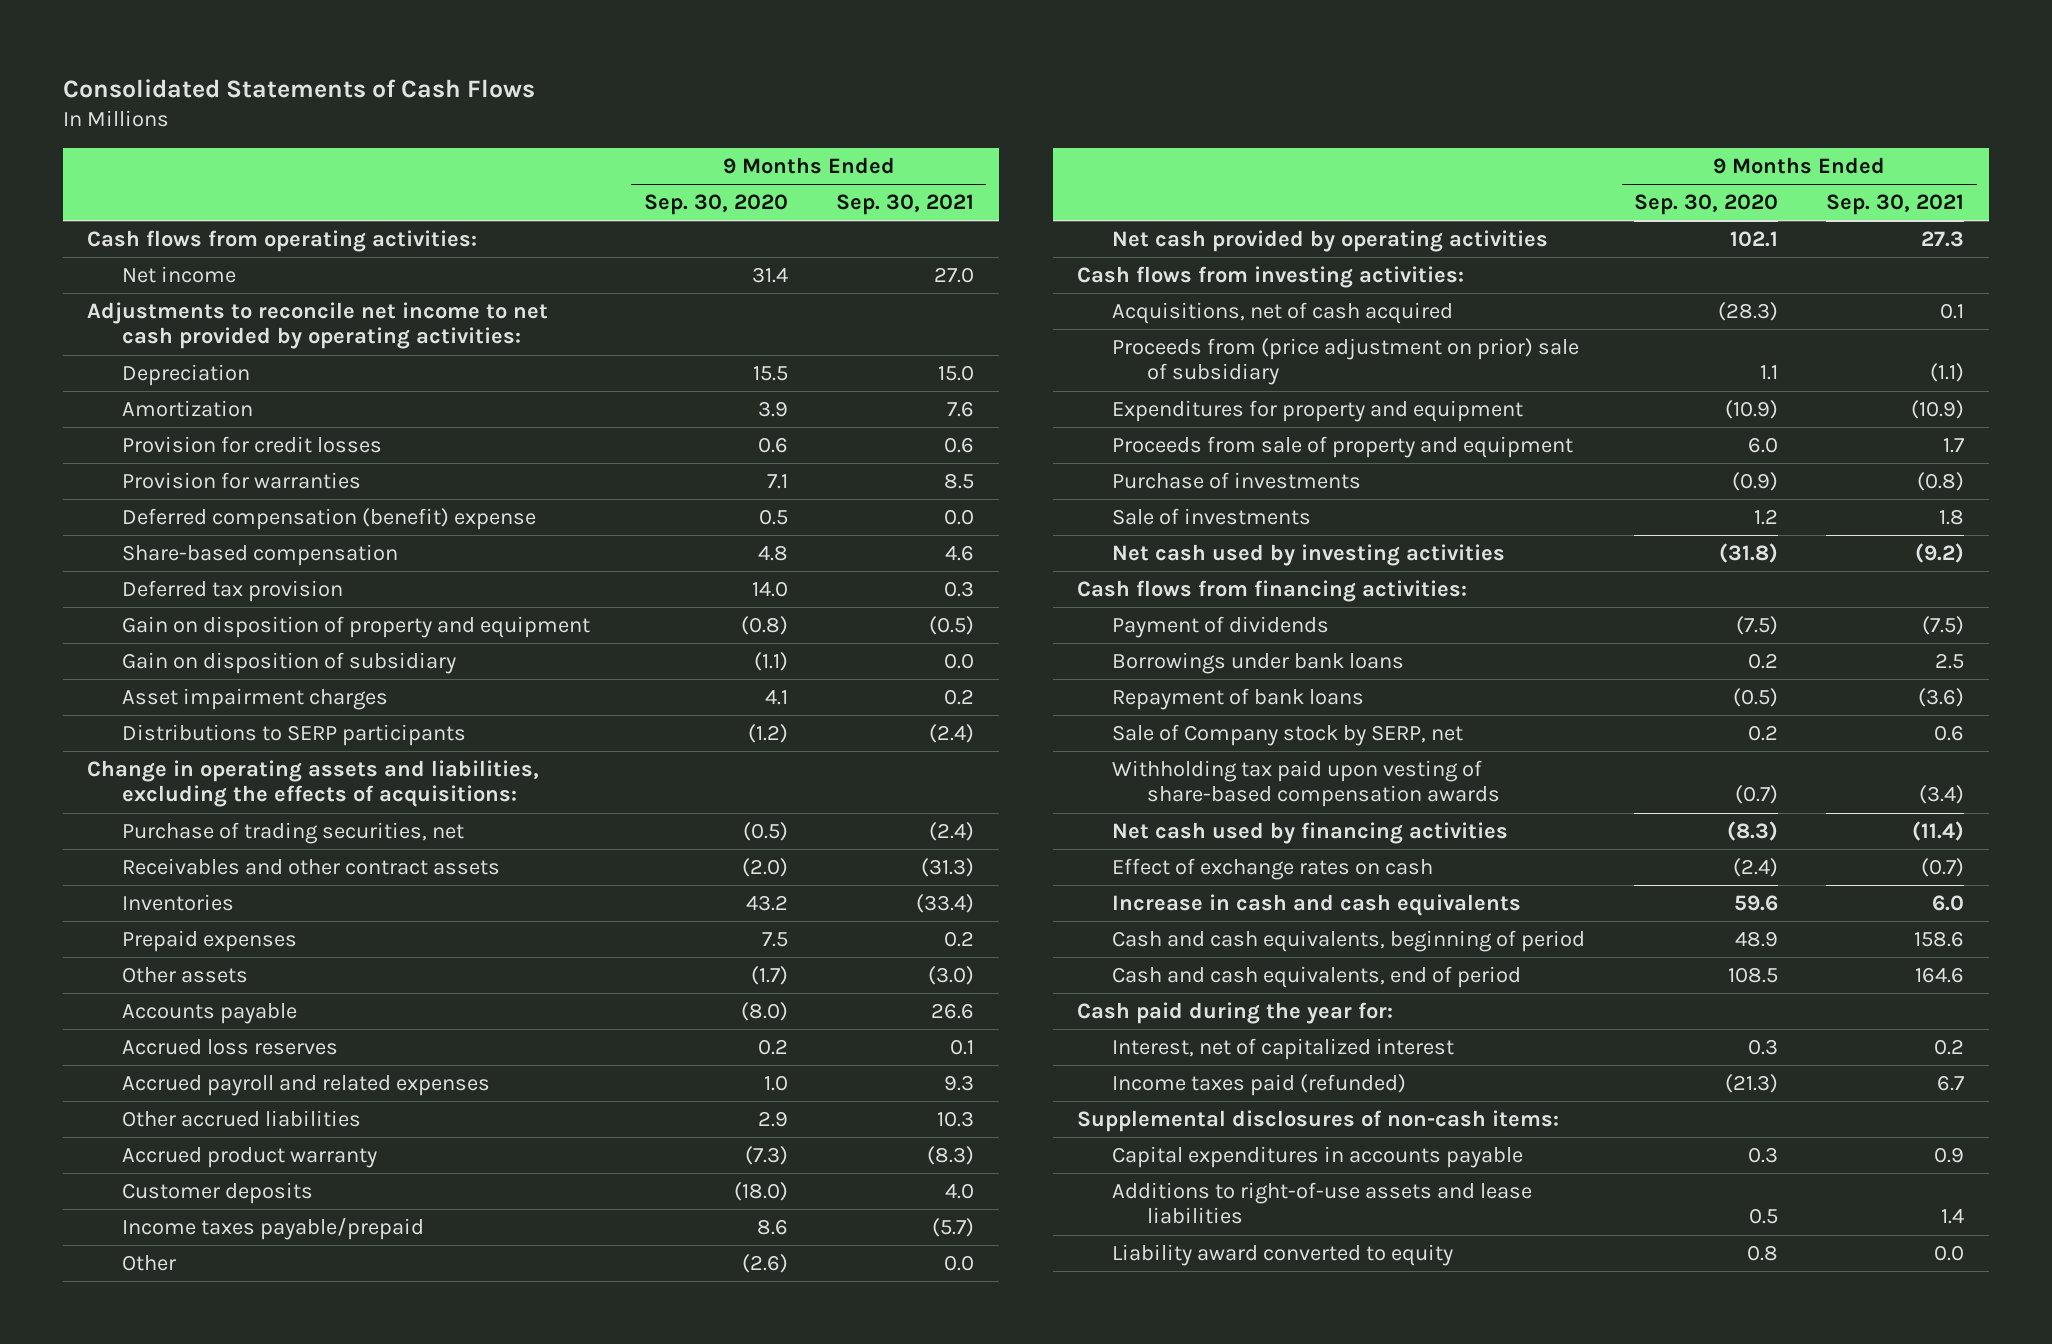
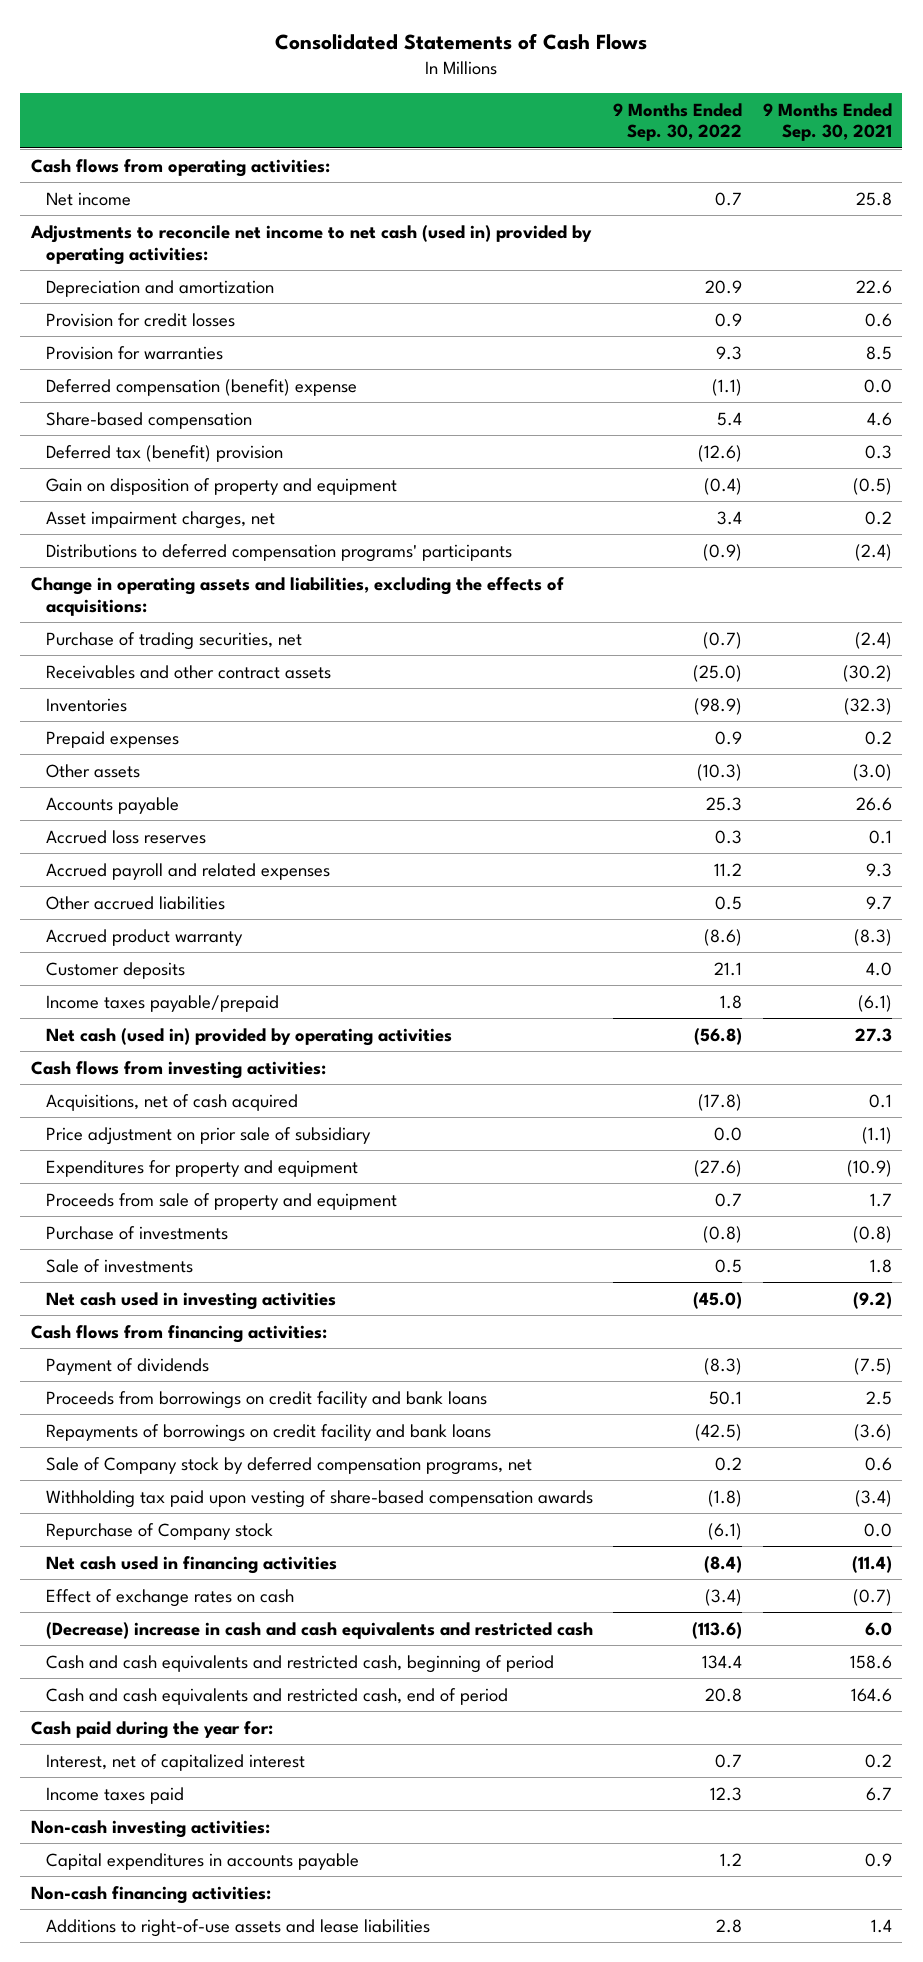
[643,194,788,216] Sep. 30, 2020 -> none
none -> [613,102,743,142] 9 Months Ended Sep. 30, 2022
[121,364,250,387] Depreciation -> none
[121,400,253,418] Amortization -> none
[934,267,975,284] 27.0 -> [856,191,893,206] 25.8
[87,302,549,350] Adjustments to reconcile net income to net cash provided by operating activities: -> [29,224,592,265] Adjustments to reconcile net income to net cash (used in) provided by operating activities:
none -> [45,279,274,297] Depreciation and amortization
[121,580,343,603] Deferred tax provision -> [45,444,283,462] Deferred tax (benefit) provision
[121,652,456,675] Gain on disposition of subsidiary -> none
[121,688,388,711] Asset impairment charges -> [45,510,275,529] Asset impairment charges, net
[121,724,466,747] Distributions to SERP participants -> [45,543,512,562] Distributions to deferred compensation programs' participants
[921,858,975,878] (31.3) -> [843,664,893,682] (30.2)
[916,894,975,914] (33.4) -> [844,697,893,715] (32.3)
[937,1111,975,1128] 10.3 -> [866,895,893,910] 9.7
[121,1255,176,1272] Other -> none
[932,1218,975,1238] (5.7) -> [858,994,893,1012] (6.1)
[1112,230,1549,253] Net cash provided by operating activities -> [45,1027,452,1046] Net cash (used in) provided by operating activities
[1112,338,1580,386] Proceeds from (price adjustment on prior) sale of subsidiary -> [45,1126,371,1145] Price adjustment on prior sale of subsidiary
[1112,544,1506,567] Net cash used by investing activities -> [45,1291,336,1310] Net cash used in investing activities
[1112,652,1405,675] Borrowings under bank loans -> none
none -> [45,1390,487,1409] Proceeds from borrowings on credit facility and bank loans
[1112,688,1365,711] Repayment of bank loans -> [45,1423,491,1442] Repayments of borrowings on credit facility and bank loans
[1112,724,1464,747] Sale of Company stock by SERP, net -> [45,1456,532,1475] Sale of Company stock by deferred compensation programs, net
none -> [45,1522,273,1540] Repurchase of Company stock
[1112,822,1509,845] Net cash used by financing activities -> [45,1555,337,1574] Net cash used in financing activities
[1112,894,1522,917] Increase in cash and cash equivalents -> [45,1621,593,1639] (Decrease) increase in cash and cash equivalents and restricted cash
[1112,930,1586,953] Cash and cash equivalents, beginning of period -> [45,1654,554,1673] Cash and cash equivalents and restricted cash, beginning of period
[1112,966,1522,989] Cash and cash equivalents, end of period -> [45,1687,508,1705] Cash and cash equivalents and restricted cash, end of period
[1077,1110,1560,1133] Supplemental disclosures of non-cash items: -> none
[1112,1074,1407,1097] Income taxes paid (refunded) -> [45,1786,184,1804] Income taxes paid
none -> [30,1819,270,1838] Non-cash investing activities:
none -> [30,1885,271,1904] Non-cash financing activities:
[1112,1244,1454,1267] Liability award converted to equity -> none

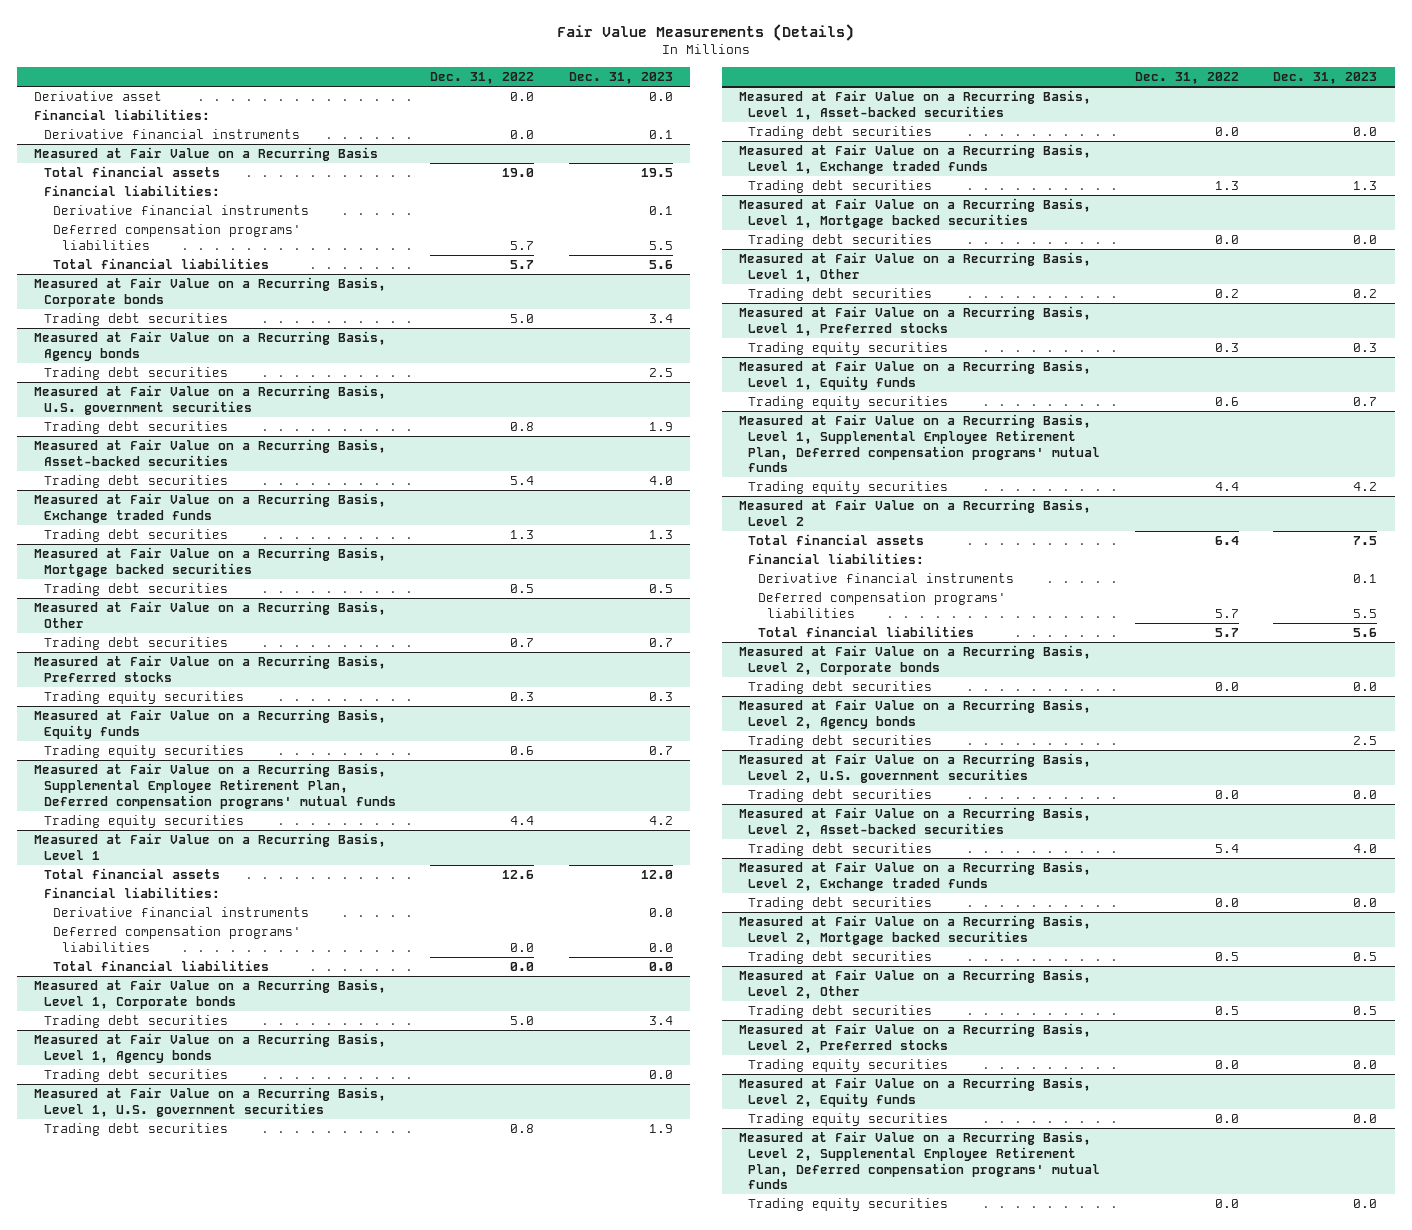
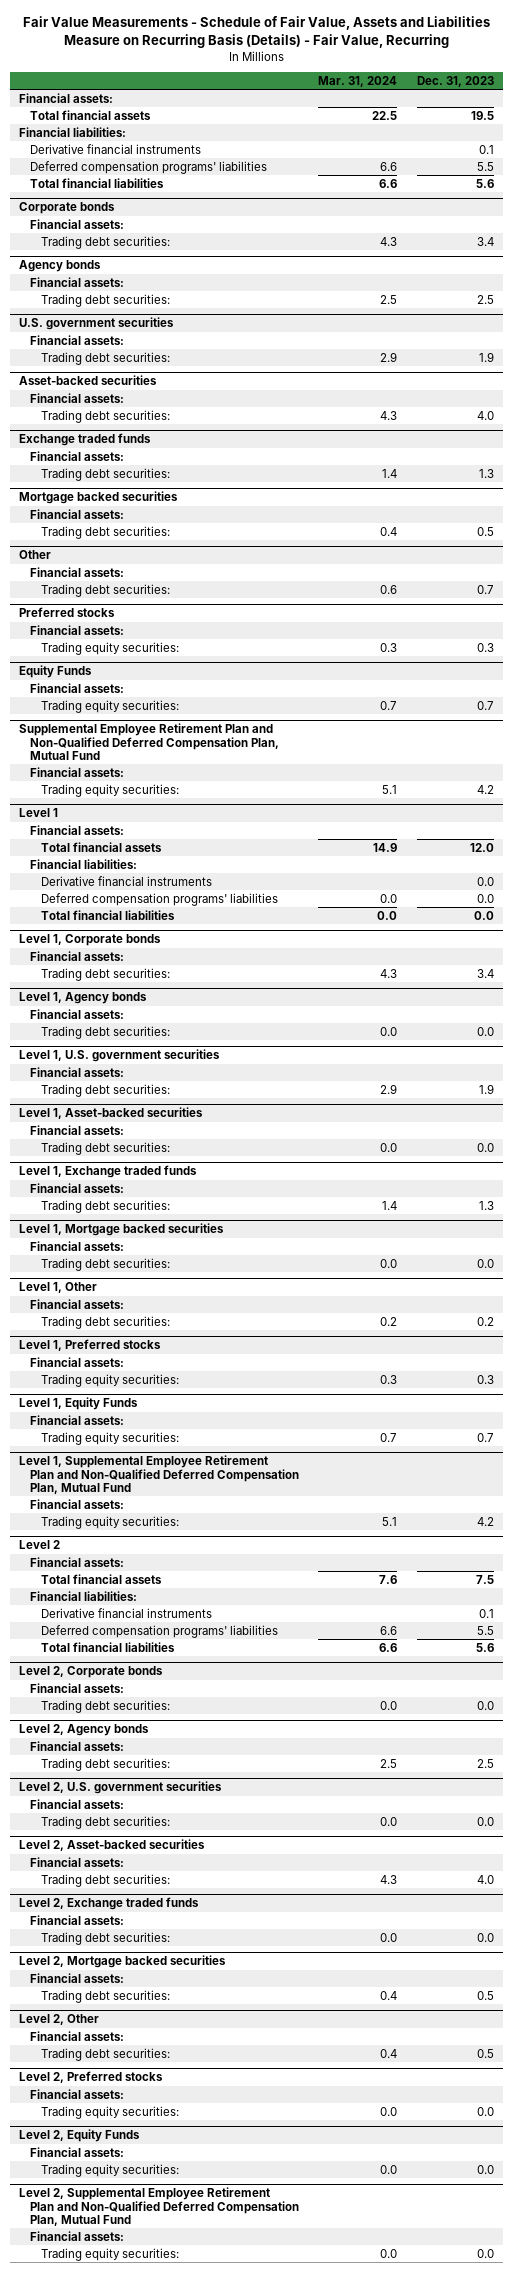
[556,24,854,42] Fair Value Measurements (Details) -> [22,16,490,49] Fair Value Measurements - Schedule of Fair Value, Assets and Liabilities Measure on Recurring Basis (Details) - Fair Value, Recurring
[430,72,535,85] Dec. 31, 2022 -> none
none -> [318,75,398,87] Mar. 31, 2024
[34,91,163,102] Derivative asset -> none
[34,109,211,121] Financial liabilities: -> none
[43,129,300,140] Derivative financial instruments -> none
[34,147,379,162] Measured at Fair Value on a Recurring Basis -> none
none -> [19,92,114,103] Financial assets:
[34,277,387,307] Measured at Fair Value on a Recurring Basis, Corporate bonds -> none
[34,331,387,361] Measured at Fair Value on a Recurring Basis, Agency bonds -> none
[34,385,387,415] Measured at Fair Value on a Recurring Basis, U.S. government securities -> none
[34,439,387,466] Measured at Fair Value on a Recurring Basis, Asset-backed securities -> none
[34,493,387,523] Measured at Fair Value on a Recurring Basis, Exchange traded funds -> none
[34,547,387,577] Measured at Fair Value on a Recurring Basis, Mortgage backed securities -> none
[34,601,387,628] Measured at Fair Value on a Recurring Basis, Other -> none
[34,655,387,682] Measured at Fair Value on a Recurring Basis, Preferred stocks -> none
[34,709,387,739] Measured at Fair Value on a Recurring Basis, Equity funds -> none
[34,763,396,809] Measured at Fair Value on a Recurring Basis, Supplemental Employee Retirement Plan, Deferred compensation programs' mutual funds -> none
[34,833,387,860] Measured at Fair Value on a Recurring Basis, Level 1 -> none
none -> [19,202,116,215] Corporate bonds
none -> [30,218,125,229] Financial assets:
[43,313,228,327] Trading debt securities -> [40,235,170,249] Trading debt securities:
none -> [19,260,102,273] Agency bonds
none -> [30,276,125,287] Financial assets:
[43,367,228,381] Trading debt securities -> [40,293,170,307] Trading debt securities:
none -> [19,317,175,331] U.S. government securities
none -> [30,334,125,345] Financial assets:
[43,421,228,435] Trading debt securities -> [40,351,170,365] Trading debt securities:
none -> [19,375,158,386] Asset-backed securities
none -> [30,392,125,403] Financial assets:
[43,475,228,489] Trading debt securities -> [40,409,170,423] Trading debt securities:
none -> [19,433,152,447] Exchange traded funds
none -> [30,450,125,461] Financial assets:
[43,529,228,543] Trading debt securities -> [40,467,170,481] Trading debt securities:
none -> [19,491,179,505] Mortgage backed securities
none -> [30,508,125,519] Financial assets:
[43,583,228,597] Trading debt securities -> [40,525,170,539] Trading debt securities:
none -> [19,550,52,560] Other
none -> [30,566,125,577] Financial assets:
[43,637,228,651] Trading debt securities -> [40,583,170,597] Trading debt securities:
none -> [19,607,116,618] Preferred stocks
none -> [30,624,125,635] Financial assets:
[43,691,244,705] Trading equity securities -> [40,641,179,655] Trading equity securities:
none -> [19,665,93,679] Equity Funds
none -> [30,682,125,693] Financial assets:
[43,745,244,759] Trading equity securities -> [40,699,179,713] Trading equity securities:
none -> [19,723,280,760] Supplemental Employee Retirement Plan and Non-Qualified Deferred Compensation Plan, Mutual Fund
none -> [30,766,125,777] Financial assets:
[43,815,244,829] Trading equity securities -> [40,783,179,797] Trading equity securities:
none -> [19,808,59,818] Level 1
none -> [30,824,125,835] Financial assets:
[34,979,387,1009] Measured at Fair Value on a Recurring Basis, Level 1, Corporate bonds -> none
[34,1033,387,1063] Measured at Fair Value on a Recurring Basis, Level 1, Agency bonds -> none
[34,1087,387,1117] Measured at Fair Value on a Recurring Basis, Level 1, U.S. government securities -> none
[739,90,1092,120] Measured at Fair Value on a Recurring Basis, Level 1, Asset-backed securities -> none
[739,144,1092,174] Measured at Fair Value on a Recurring Basis, Level 1, Exchange traded funds -> none
[739,198,1092,228] Measured at Fair Value on a Recurring Basis, Level 1, Mortgage backed securities -> none
[739,252,1092,282] Measured at Fair Value on a Recurring Basis, Level 1, Other -> none
[739,306,1092,336] Measured at Fair Value on a Recurring Basis, Level 1, Preferred stocks -> none
[739,360,1092,390] Measured at Fair Value on a Recurring Basis, Level 1, Equity funds -> none
[739,414,1101,473] Measured at Fair Value on a Recurring Basis, Level 1, Supplemental Employee Retirement Plan, Deferred compensation programs' mutual funds -> none
[739,499,1092,526] Measured at Fair Value on a Recurring Basis, Level 2 -> none
none -> [19,934,162,947] Level 1, Corporate bonds
none -> [30,950,125,961] Financial assets:
[43,1015,228,1029] Trading debt securities -> [40,967,170,981] Trading debt securities:
none -> [19,992,148,1005] Level 1, Agency bonds
none -> [30,1008,125,1019] Financial assets:
[43,1069,228,1083] Trading debt securities -> [40,1025,170,1039] Trading debt securities:
none -> [19,1049,221,1063] Level 1, U.S. government securities
none -> [30,1066,125,1077] Financial assets:
[43,1123,228,1137] Trading debt securities -> [40,1083,170,1097] Trading debt securities:
none -> [19,1107,204,1120] Level 1, Asset-backed securities
none -> [30,1124,125,1135] Financial assets:
[748,126,933,140] Trading debt securities -> [40,1141,170,1155] Trading debt securities:
none -> [19,1165,198,1179] Level 1, Exchange traded funds
none -> [30,1182,125,1193] Financial assets:
[748,180,933,194] Trading debt securities -> [40,1199,170,1213] Trading debt securities:
none -> [19,1223,225,1237] Level 1, Mortgage backed securities
none -> [30,1240,125,1251] Financial assets:
[748,234,933,248] Trading debt securities -> [40,1257,170,1271] Trading debt securities:
none -> [19,1282,98,1294] Level 1, Other
none -> [30,1298,125,1309] Financial assets:
[748,288,933,302] Trading debt securities -> [40,1315,170,1329] Trading debt securities:
none -> [19,1339,162,1352] Level 1, Preferred stocks
none -> [30,1356,125,1367] Financial assets:
[748,342,949,356] Trading equity securities -> [40,1373,179,1387] Trading equity securities:
none -> [19,1397,139,1411] Level 1, Equity Funds
none -> [30,1414,125,1425] Financial assets:
[748,396,949,410] Trading equity securities -> [40,1431,179,1445] Trading equity securities:
none -> [19,1455,300,1494] Level 1, Supplemental Employee Retirement Plan and Non-Qualified Deferred Compensation Plan, Mutual Fund
none -> [30,1498,125,1509] Financial assets:
[748,481,949,495] Trading equity securities -> [40,1515,179,1529] Trading equity securities:
none -> [19,1540,61,1550] Level 2
none -> [30,1556,125,1567] Financial assets:
[739,645,1092,675] Measured at Fair Value on a Recurring Basis, Level 2, Corporate bonds -> none
[739,699,1092,729] Measured at Fair Value on a Recurring Basis, Level 2, Agency bonds -> none
[739,753,1092,783] Measured at Fair Value on a Recurring Basis, Level 2, U.S. government securities -> none
[739,807,1092,837] Measured at Fair Value on a Recurring Basis, Level 2, Asset-backed securities -> none
[739,861,1092,891] Measured at Fair Value on a Recurring Basis, Level 2, Exchange traded funds -> none
[739,915,1092,945] Measured at Fair Value on a Recurring Basis, Level 2, Mortgage backed securities -> none
[739,969,1092,999] Measured at Fair Value on a Recurring Basis, Level 2, Other -> none
[739,1023,1092,1053] Measured at Fair Value on a Recurring Basis, Level 2, Preferred stocks -> none
[739,1077,1092,1107] Measured at Fair Value on a Recurring Basis, Level 2, Equity funds -> none
[739,1131,1101,1190] Measured at Fair Value on a Recurring Basis, Level 2, Supplemental Employee Retirement Plan, Deferred compensation programs' mutual funds -> none
none -> [19,1666,164,1679] Level 2, Corporate bonds
none -> [30,1682,125,1693] Financial assets:
[748,681,933,695] Trading debt securities -> [40,1699,170,1713] Trading debt securities:
none -> [19,1724,150,1737] Level 2, Agency bonds
none -> [30,1740,125,1751] Financial assets:
[748,735,933,749] Trading debt securities -> [40,1757,170,1771] Trading debt securities:
none -> [19,1781,223,1795] Level 2, U.S. government securities
none -> [30,1798,125,1809] Financial assets:
[748,789,933,803] Trading debt securities -> [40,1815,170,1829] Trading debt securities:
none -> [19,1839,206,1852] Level 2, Asset-backed securities
none -> [30,1856,125,1867] Financial assets:
[748,843,933,857] Trading debt securities -> [40,1873,170,1887] Trading debt securities:
none -> [19,1897,200,1911] Level 2, Exchange traded funds
none -> [30,1914,125,1925] Financial assets:
[748,897,933,911] Trading debt securities -> [40,1931,170,1945] Trading debt securities:
none -> [19,1955,227,1969] Level 2, Mortgage backed securities
none -> [30,1972,125,1983] Financial assets:
[748,951,933,965] Trading debt securities -> [40,1989,170,2003] Trading debt securities:
none -> [19,2014,100,2026] Level 2, Other
none -> [30,2030,125,2041] Financial assets:
[748,1005,933,1019] Trading debt securities -> [40,2047,170,2061] Trading debt securities:
none -> [19,2071,164,2084] Level 2, Preferred stocks
none -> [30,2088,125,2099] Financial assets:
[748,1059,949,1073] Trading equity securities -> [40,2105,179,2119] Trading equity securities:
none -> [19,2129,141,2143] Level 2, Equity Funds
none -> [30,2146,125,2157] Financial assets:
[748,1113,949,1127] Trading equity securities -> [40,2163,179,2177] Trading equity securities:
none -> [19,2187,300,2226] Level 2, Supplemental Employee Retirement Plan and Non-Qualified Deferred Compensation Plan, Mutual Fund
none -> [30,2230,125,2241] Financial assets:
[748,1198,949,1212] Trading equity securities -> [40,2247,179,2261] Trading equity securities:

